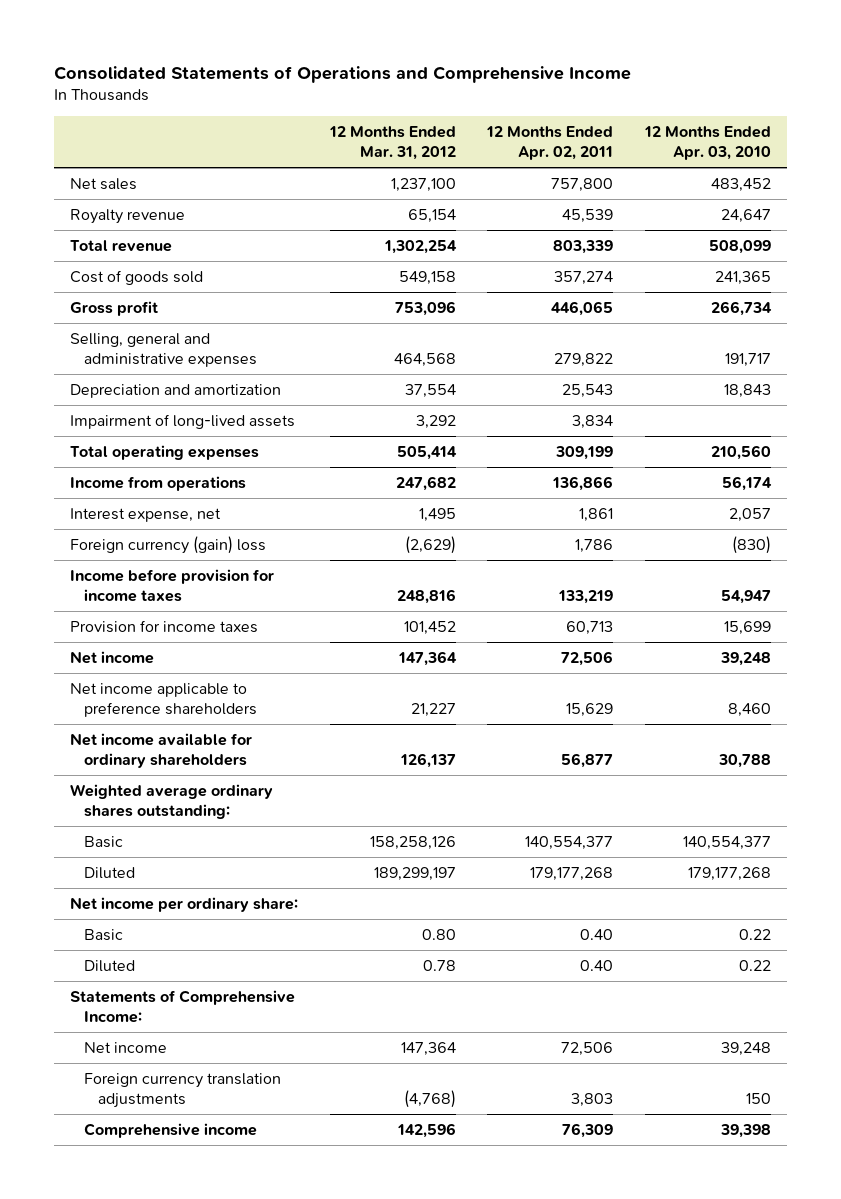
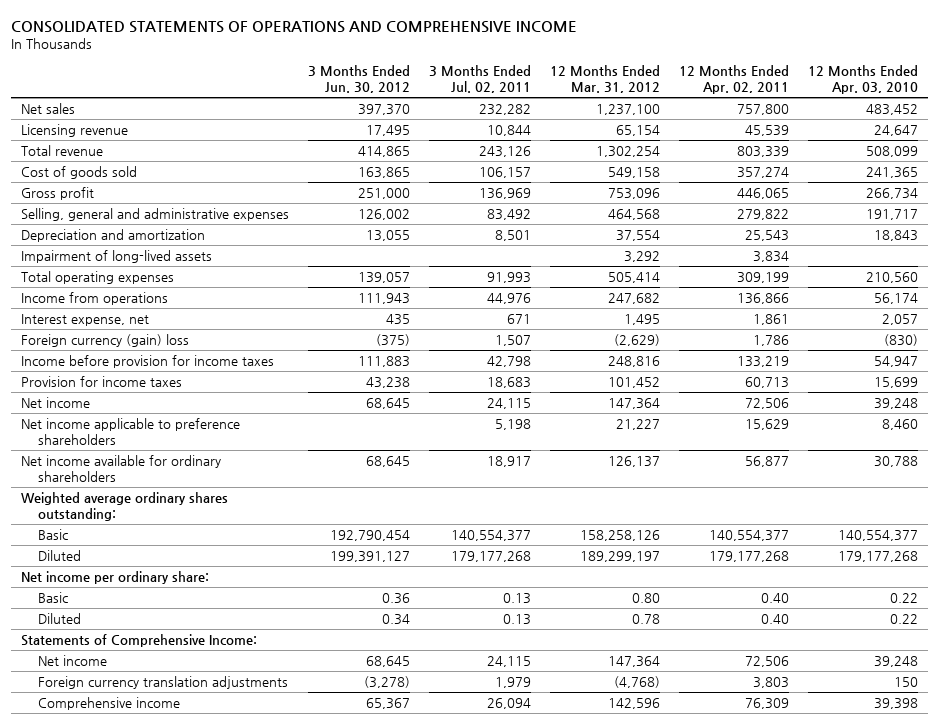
[54,65,632,83] Consolidated Statements of Operations and Comprehensive Income -> [11,20,578,33] CONSOLIDATED STATEMENTS OF OPERATIONS AND COMPREHENSIVE INCOME
none -> [307,65,410,94] 3 Months Ended Jun. 30, 2012
none -> [428,65,531,94] 3 Months Ended Jul. 02, 2011
[69,208,185,224] Royalty revenue -> [20,123,128,137] Licensing revenue

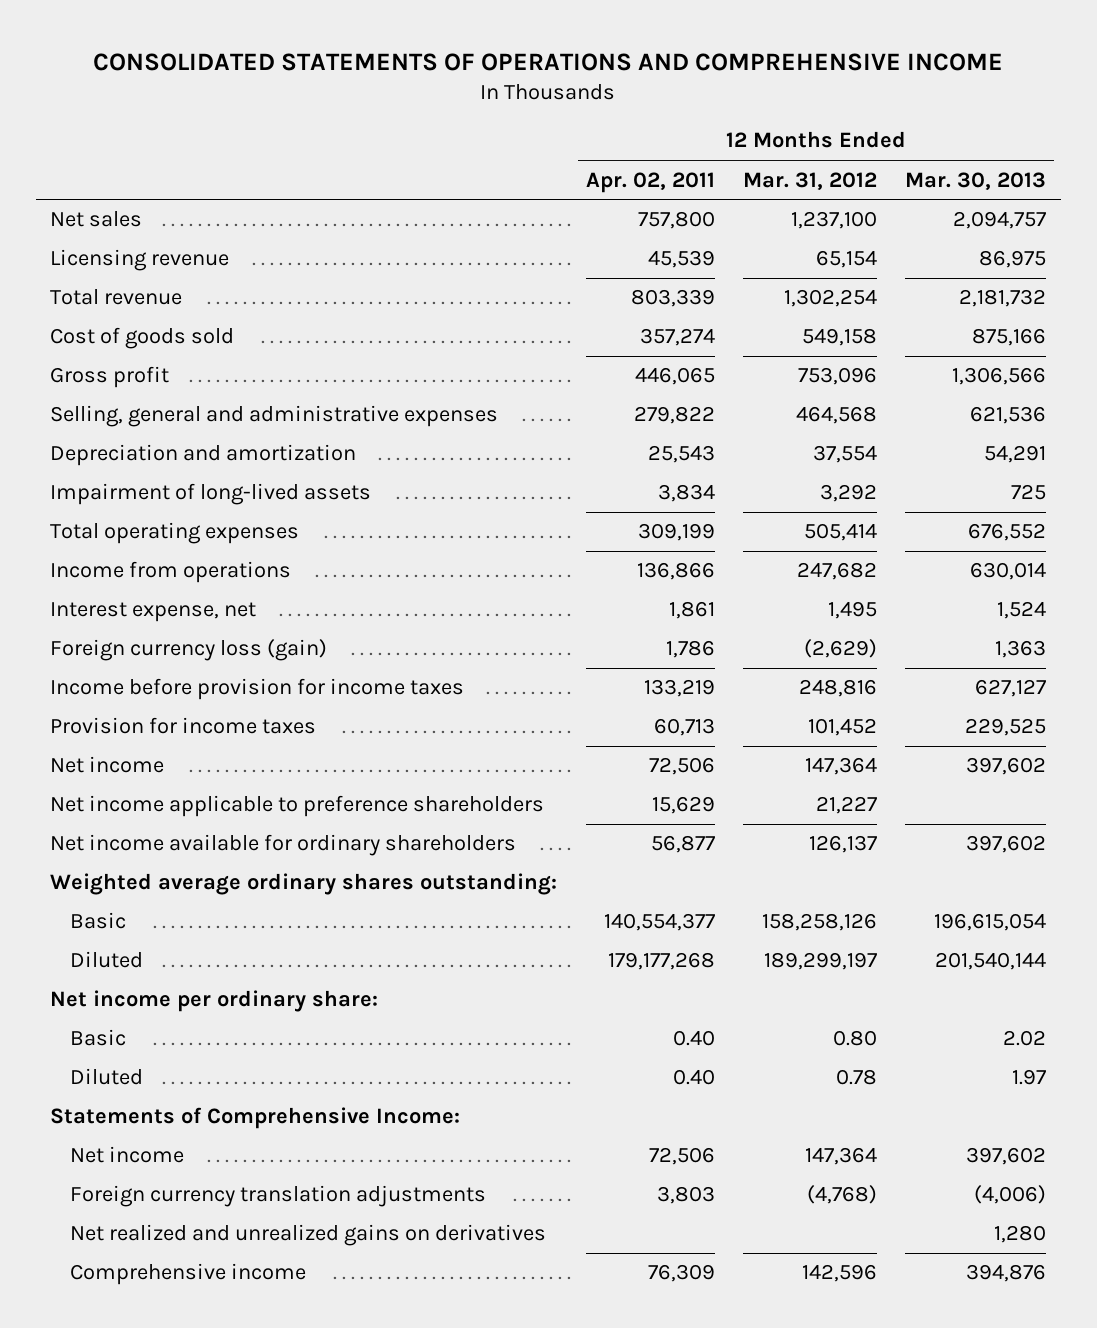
[307,65,410,94] 3 Months Ended Jun. 30, 2012 -> none
[428,65,531,94] 3 Months Ended Jul. 02, 2011 -> none
[808,65,919,95] 12 Months Ended Apr. 03, 2010 -> none
none -> [905,171,1047,190] Mar. 30, 2013
[20,333,189,347] Foreign currency (gain) loss -> [50,639,328,662] Foreign currency loss (gain)
none -> [70,1224,547,1247] Net realized and unrealized gains on derivatives

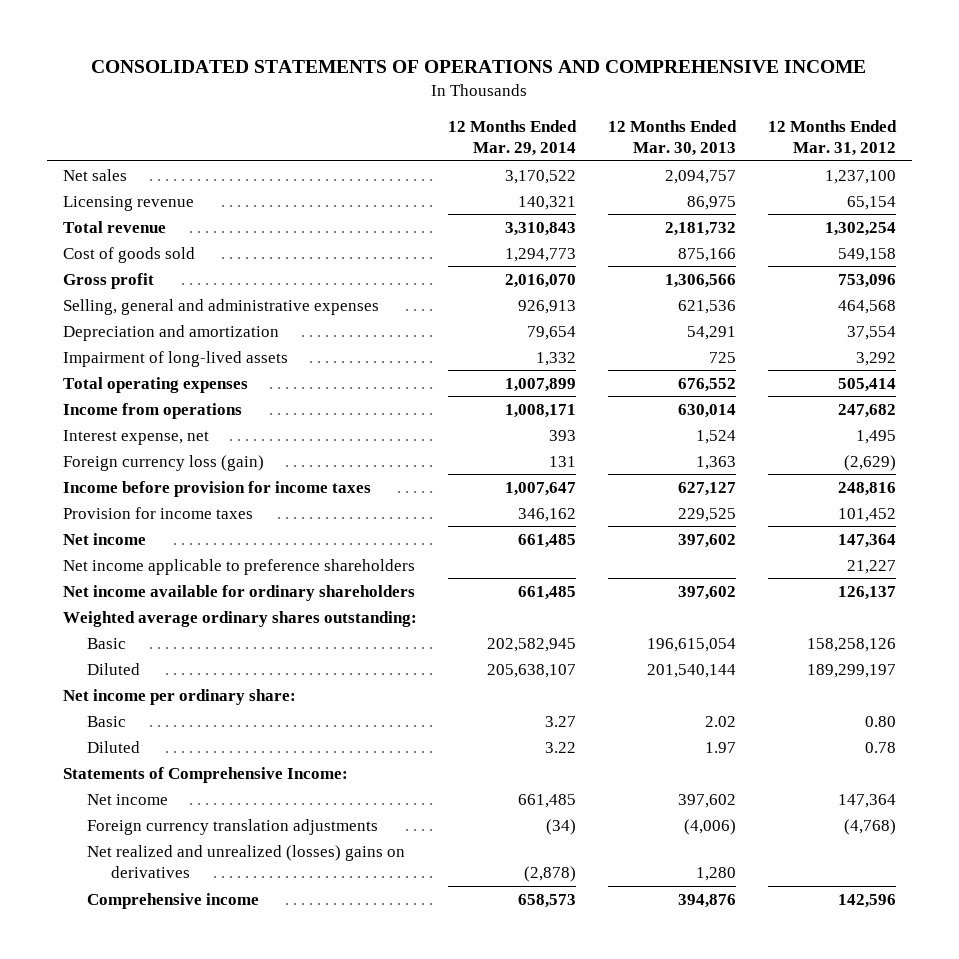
[585,171,715,193] Apr. 02, 2011 -> none
none -> [448,119,578,157] 12 Months Ended Mar. 29, 2014
[70,1224,547,1247] Net realized and unrealized gains on derivatives -> [86,844,405,879] Net realized and unrealized (losses) gains on derivatives

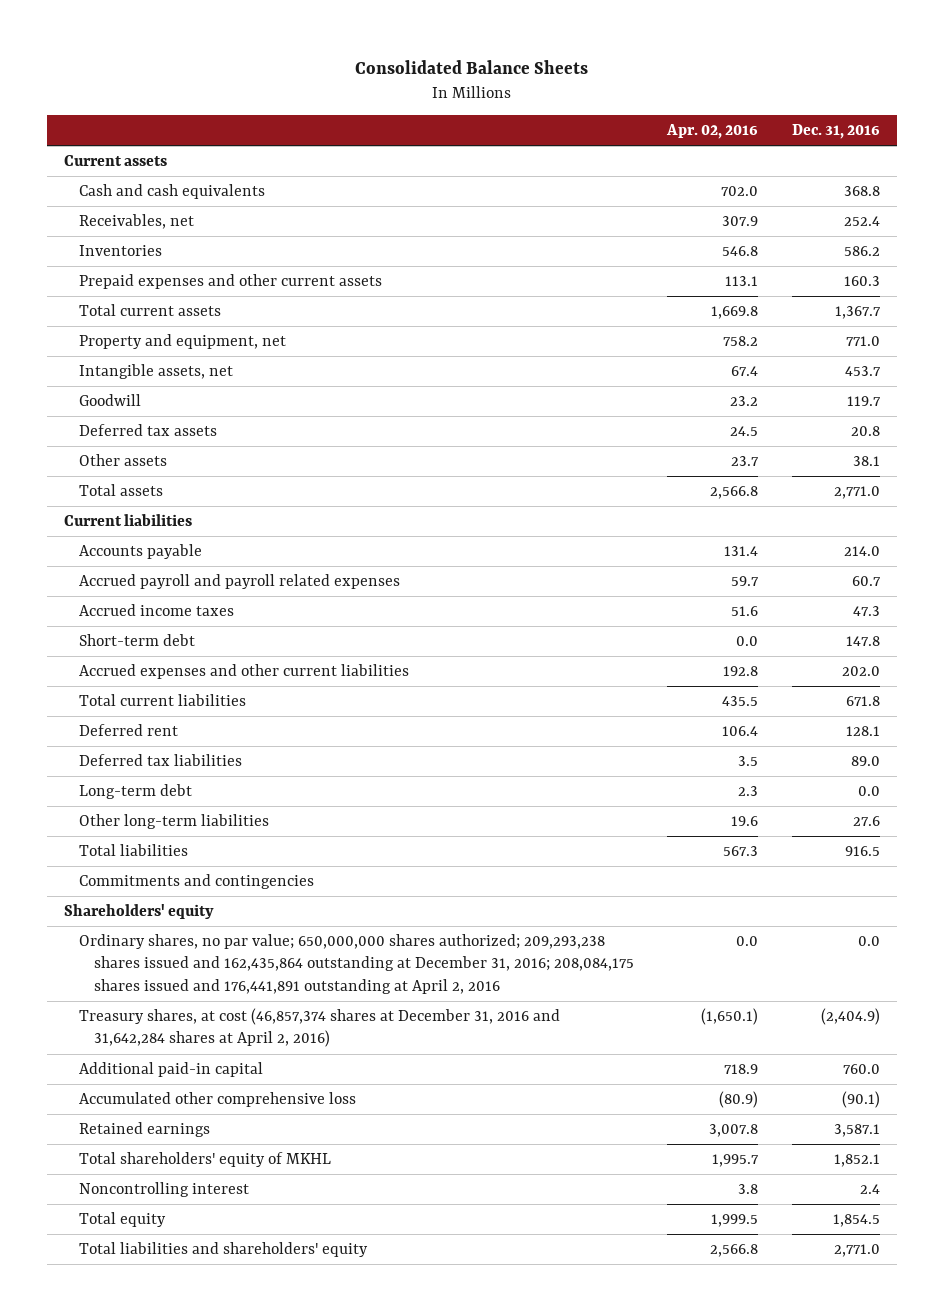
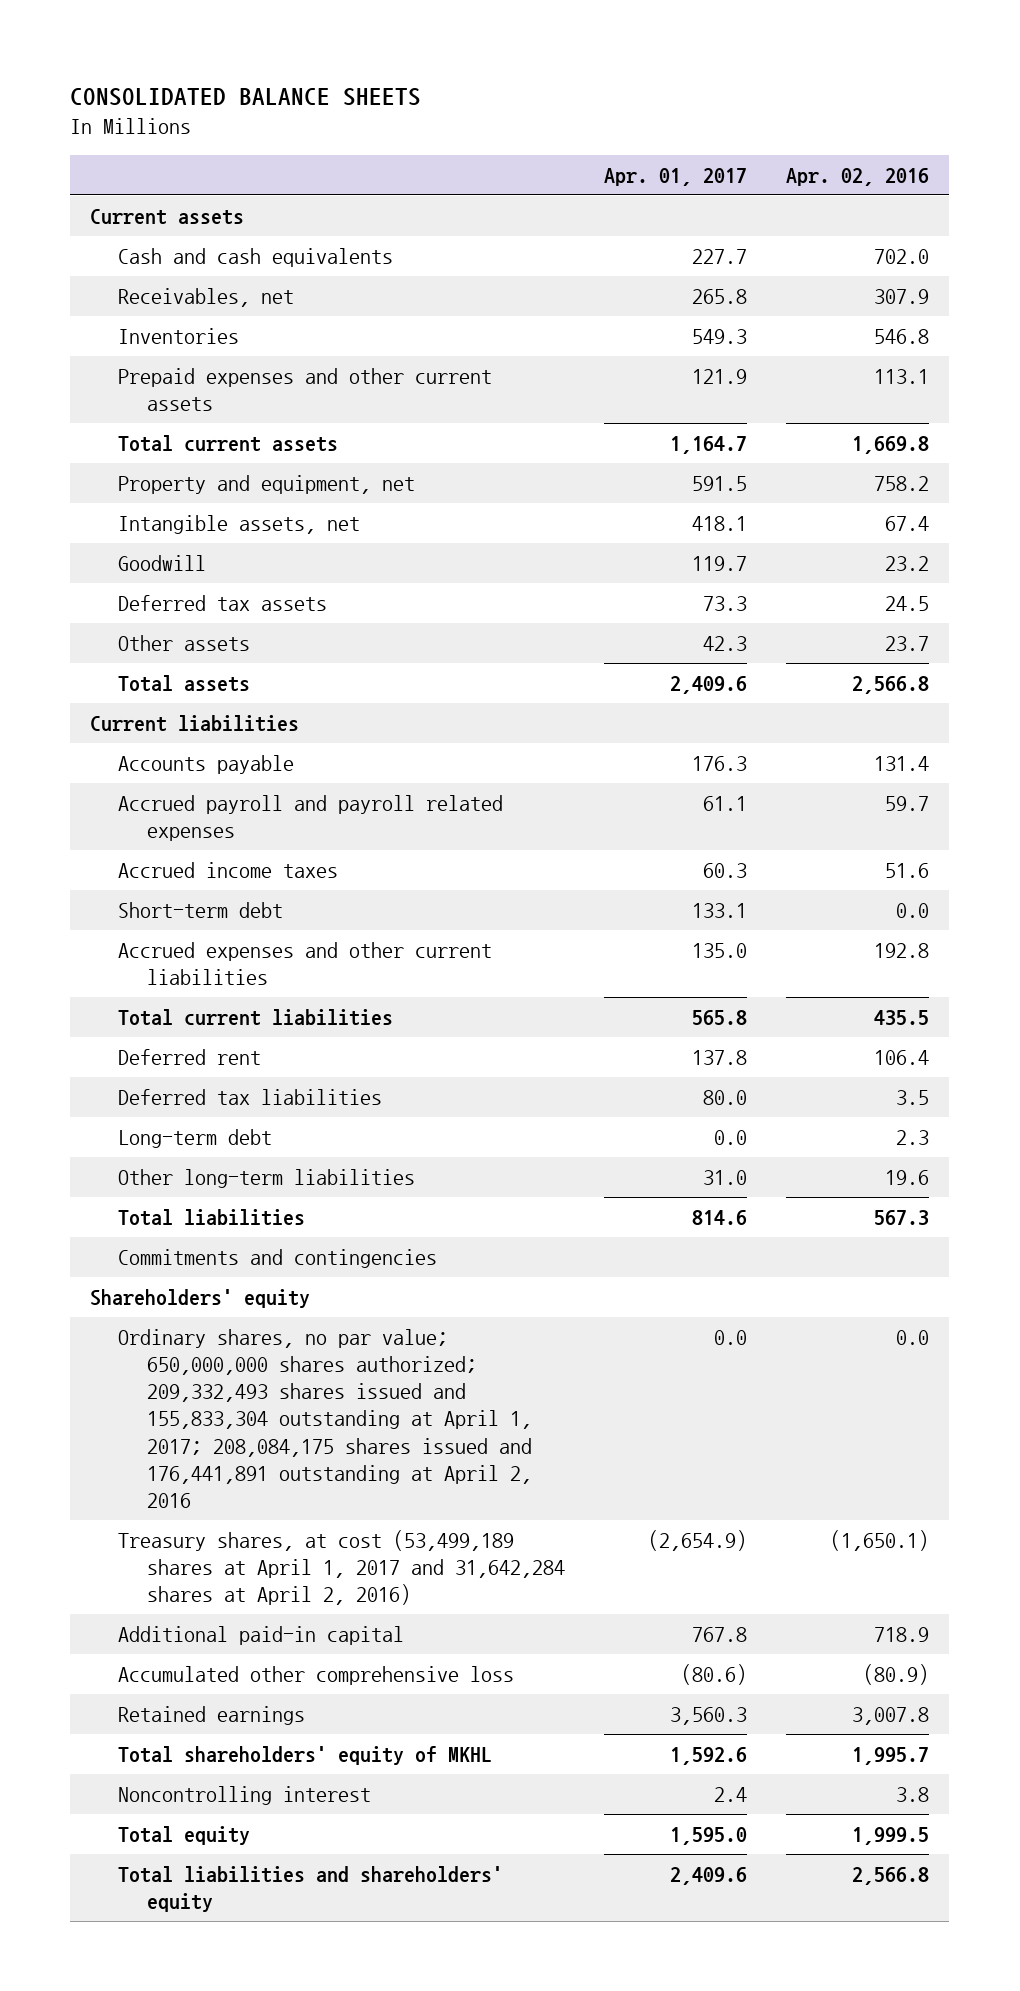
[354,60,588,75] Consolidated Balance Sheets -> [70,88,422,107] CONSOLIDATED BALANCE SHEETS
[791,124,880,140] Dec. 31, 2016 -> none
none -> [604,167,748,186] Apr. 01, 2017
[78,934,634,994] Ordinary shares, no par value; 650,000,000 shares authorized; 209,293,238 shares issued and 162,435,864 outstanding at December 31, 2016; 208,084,175 shares issued and 176,441,891 outstanding at April 2, 2016 -> [118,1328,532,1509] Ordinary shares, no par value; 650,000,000 shares authorized; 209,332,493 shares issued and 155,833,304 outstanding at April 1, 2017; 208,084,175 shares issued and 176,441,891 outstanding at April 2, 2016
[78,1008,560,1048] Treasury shares, at cost (46,857,374 shares at December 31, 2016 and 31,642,284 shares at April 2, 2016) -> [118,1529,565,1606] Treasury shares, at cost (53,499,189 shares at April 1, 2017 and 31,642,284 shares at April 2, 2016)

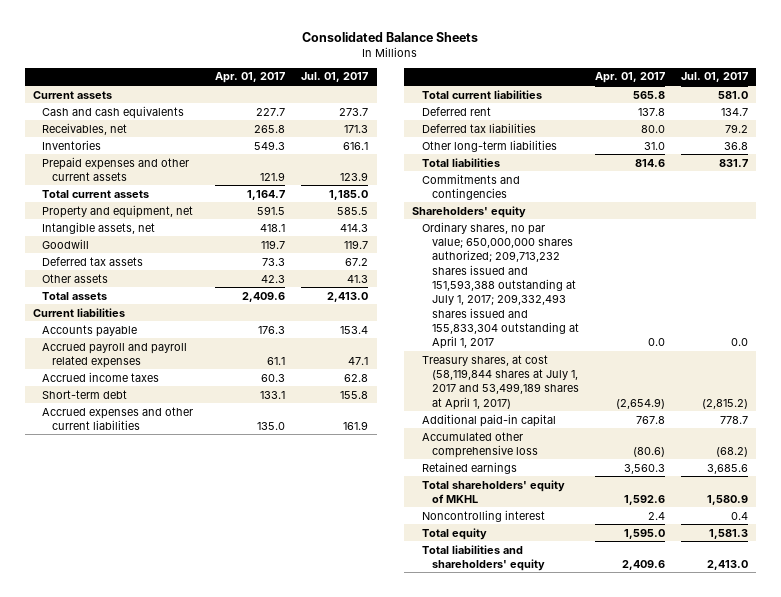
[70,88,422,107] CONSOLIDATED BALANCE SHEETS -> [302,31,479,42] Consolidated Balance Sheets
[786,167,930,186] Apr. 02, 2016 -> none
none -> [301,72,369,83] Jul. 01, 2017
[118,1128,273,1148] Long-term debt -> none
[118,1328,532,1509] Ordinary shares, no par value; 650,000,000 shares authorized; 209,332,493 shares issued and 155,833,304 outstanding at April 1, 2017; 208,084,175 shares issued and 176,441,891 outstanding at April 2, 2016 -> [422,221,579,350] Ordinary shares, no par value; 650,000,000 shares authorized; 209,713,232 shares issued and 151,593,388 outstanding at July 1, 2017; 209,332,493 shares issued and 155,833,304 outstanding at April 1, 2017
[118,1529,565,1606] Treasury shares, at cost (53,499,189 shares at April 1, 2017 and 31,642,284 shares at April 2, 2016) -> [422,354,579,410] Treasury shares, at cost (58,119,844 shares at July 1, 2017 and 53,499,189 shares at April 1, 2017)

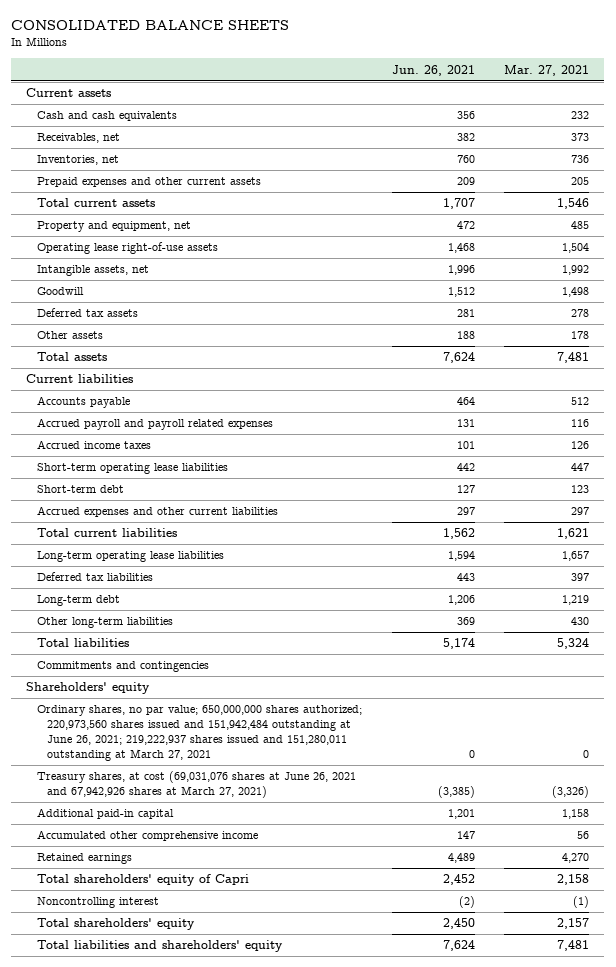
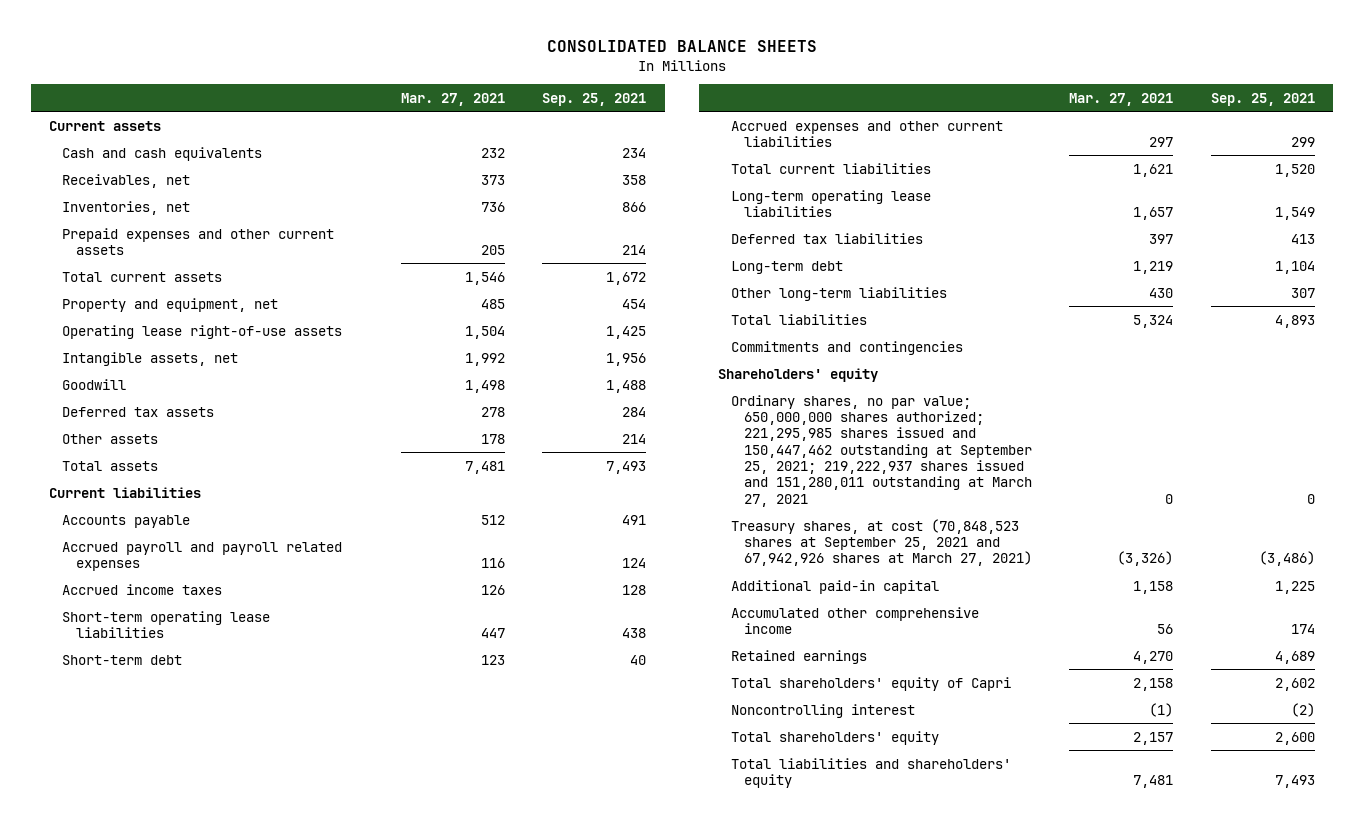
[391,64,475,76] Jun. 26, 2021 -> none
none -> [541,93,646,107] Sep. 25, 2021
[36,705,362,761] Ordinary shares, no par value; 650,000,000 shares authorized; 220,973,560 shares issued and 151,942,484 outstanding at June 26, 2021; 219,222,937 shares issued and 151,280,011 outstanding at March 27, 2021 -> [730,394,1033,507] Ordinary shares, no par value; 650,000,000 shares authorized; 221,295,985 shares issued and 150,447,462 outstanding at September 25, 2021; 219,222,937 shares issued and 151,280,011 outstanding at March 27, 2021
[36,771,356,799] Treasury shares, at cost (69,031,076 shares at June 26, 2021 and 67,942,926 shares at March 27, 2021) -> [730,518,1033,567] Treasury shares, at cost (70,848,523 shares at September 25, 2021 and 67,942,926 shares at March 27, 2021)

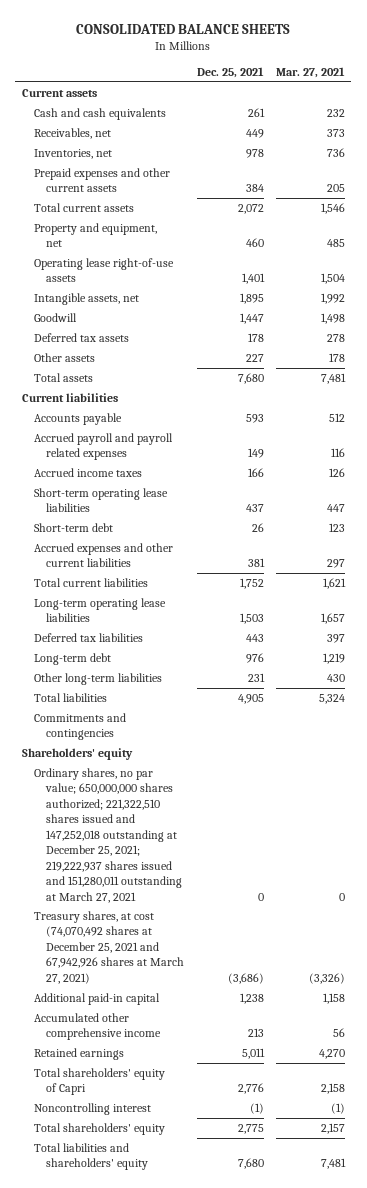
[541,93,646,107] Sep. 25, 2021 -> none
none -> [196,66,264,78] Dec. 25, 2021
[730,394,1033,507] Ordinary shares, no par value; 650,000,000 shares authorized; 221,295,985 shares issued and 150,447,462 outstanding at September 25, 2021; 219,222,937 shares issued and 151,280,011 outstanding at March 27, 2021 -> [34,767,183,903] Ordinary shares, no par value; 650,000,000 shares authorized; 221,322,510 shares issued and 147,252,018 outstanding at December 25, 2021; 219,222,937 shares issued and 151,280,011 outstanding at March 27, 2021
[730,518,1033,567] Treasury shares, at cost (70,848,523 shares at September 25, 2021 and 67,942,926 shares at March 27, 2021) -> [34,910,185,984] Treasury shares, at cost (74,070,492 shares at December 25, 2021 and 67,942,926 shares at March 27, 2021)

